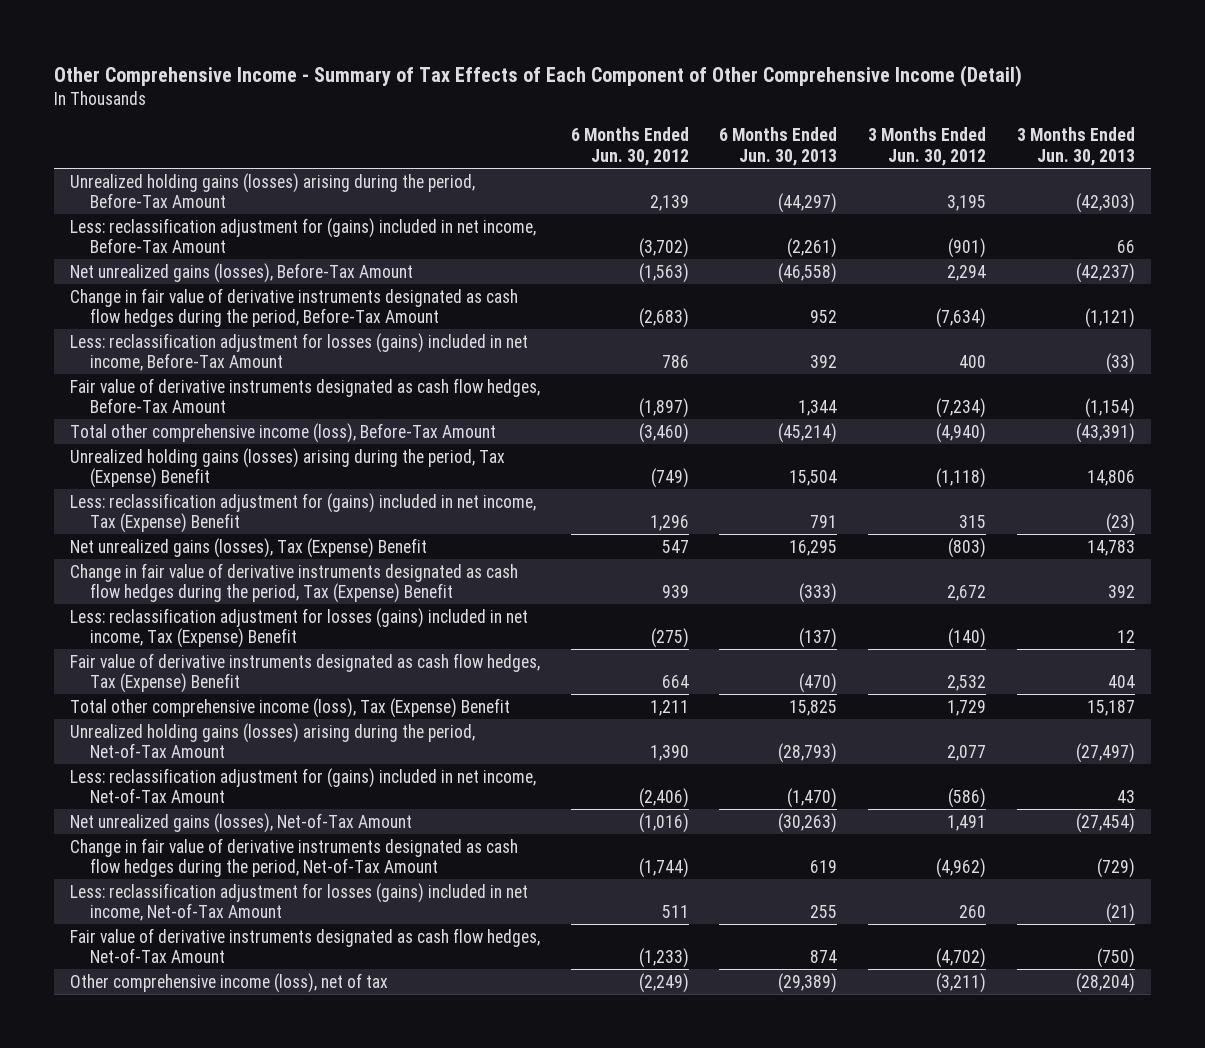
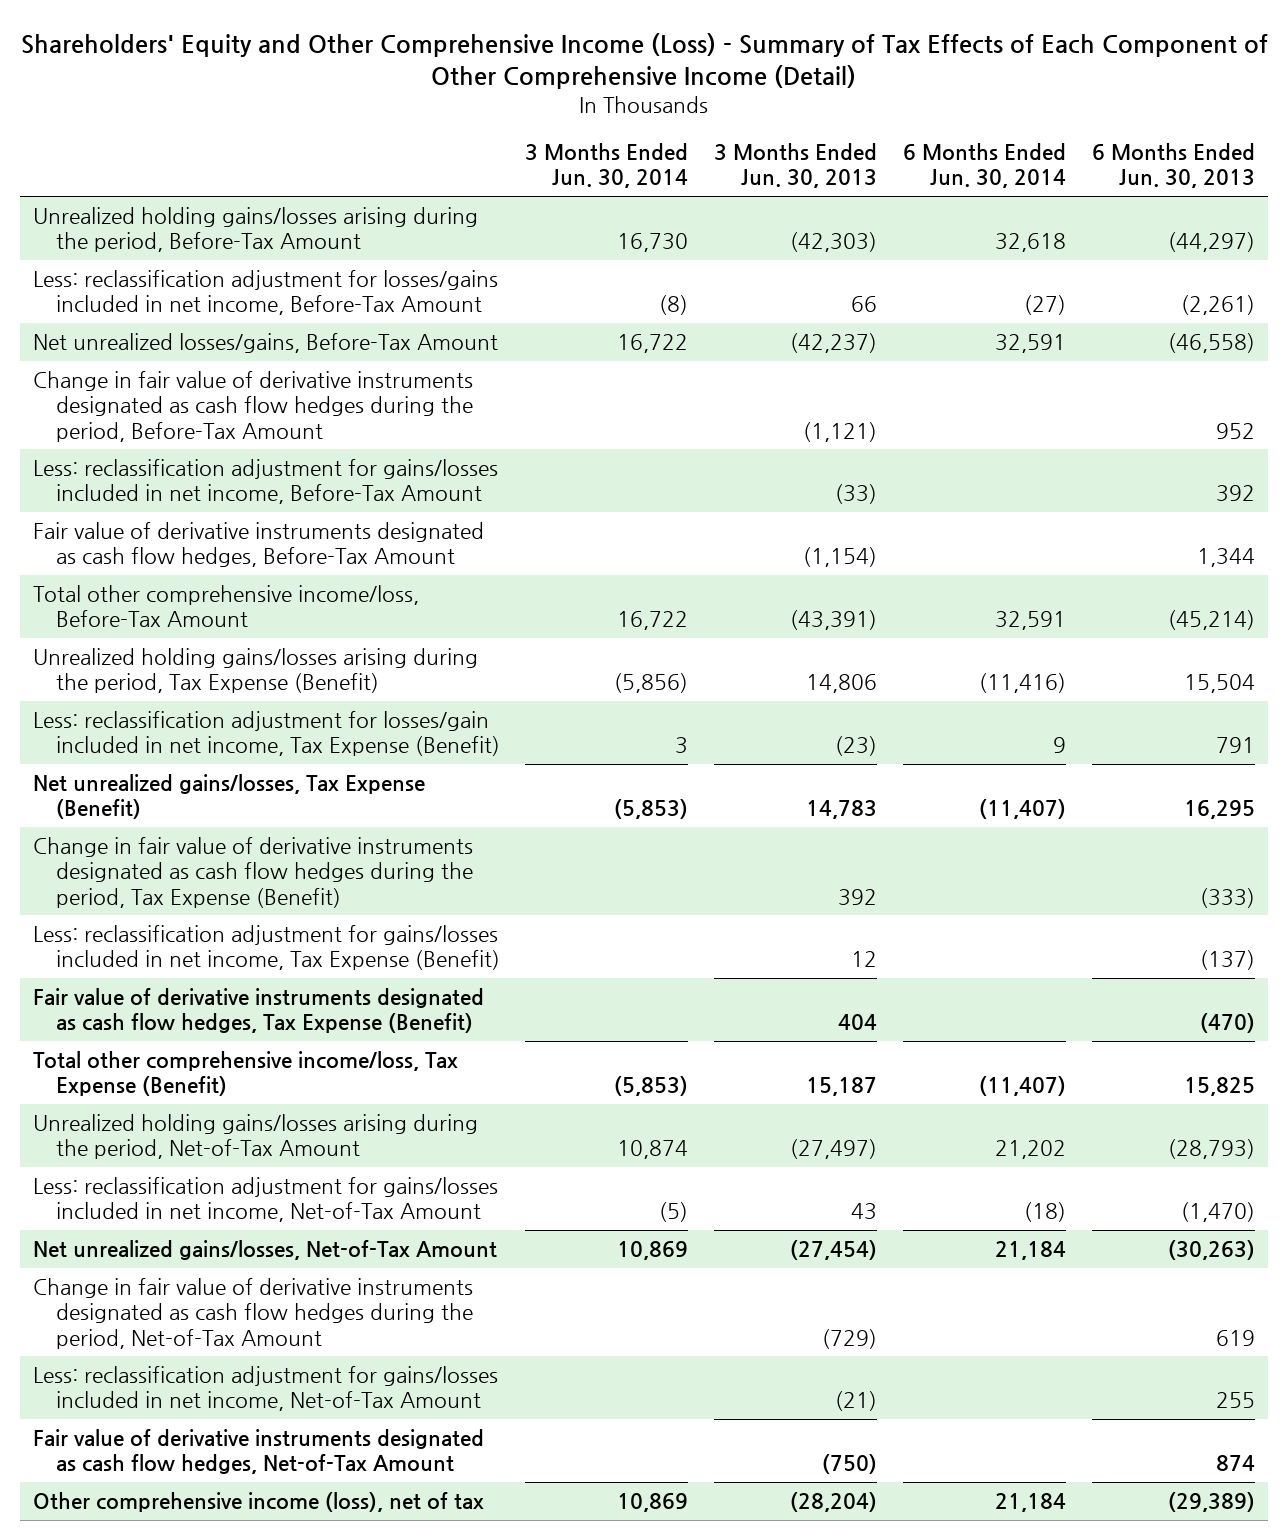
[54,64,1023,87] Other Comprehensive Income - Summary of Tax Effects of Each Component of Other Comprehensive Income (Detail) -> [21,33,1269,90] Shareholders' Equity and Other Comprehensive Income (Loss) - Summary of Tax Effects of Each Component of Other Comprehensive Income (Detail)
[570,127,689,166] 6 Months Ended Jun. 30, 2012 -> none
[868,127,987,166] 3 Months Ended Jun. 30, 2012 -> none
none -> [525,143,689,189] 3 Months Ended Jun. 30, 2014
none -> [903,143,1067,189] 6 Months Ended Jun. 30, 2014
[69,172,475,209] Unrealized holding gains (losses) arising during the period, Before-Tax Amount -> [32,207,478,253] Unrealized holding gains/losses arising during the period, Before-Tax Amount
[69,217,536,254] Less: reclassification adjustment for (gains) included in net income, Before-Tax Amount -> [32,270,498,316] Less: reclassification adjustment for losses/gains included in net income, Before-Tax Amount
[69,262,413,283] Net unrealized gains (losses), Before-Tax Amount -> [32,333,498,354] Net unrealized losses/gains, Before-Tax Amount
[69,332,528,372] Less: reclassification adjustment for losses (gains) included in net income, Before-Tax Amount -> [32,459,498,505] Less: reclassification adjustment for gains/losses included in net income, Before-Tax Amount
[69,422,496,443] Total other comprehensive income (loss), Before-Tax Amount -> [32,585,419,628] Total other comprehensive income/loss, Before-Tax Amount
[69,447,505,489] Unrealized holding gains (losses) arising during the period, Tax (Expense) Benefit -> [32,648,478,694] Unrealized holding gains/losses arising during the period, Tax Expense (Benefit)
[69,492,536,534] Less: reclassification adjustment for (gains) included in net income, Tax (Expense) Benefit -> [32,711,500,757] Less: reclassification adjustment for losses/gain included in net income, Tax Expense (Benefit)
[69,537,427,558] Net unrealized gains (losses), Tax (Expense) Benefit -> [32,774,425,820] Net unrealized gains/losses, Tax Expense (Benefit)
[69,562,518,604] Change in fair value of derivative instruments designated as cash flow hedges during the period, Tax (Expense) Benefit -> [32,837,473,908] Change in fair value of derivative instruments designated as cash flow hedges during the period, Tax Expense (Benefit)
[69,607,528,649] Less: reclassification adjustment for losses (gains) included in net income, Tax (Expense) Benefit -> [32,925,500,971] Less: reclassification adjustment for gains/losses included in net income, Tax Expense (Benefit)
[69,652,540,694] Fair value of derivative instruments designated as cash flow hedges, Tax (Expense) Benefit -> [32,988,484,1034] Fair value of derivative instruments designated as cash flow hedges, Tax Expense (Benefit)
[69,697,510,718] Total other comprehensive income (loss), Tax (Expense) Benefit -> [32,1051,458,1097] Total other comprehensive income/loss, Tax Expense (Benefit)
[69,722,475,759] Unrealized holding gains (losses) arising during the period, Net-of-Tax Amount -> [32,1114,478,1160] Unrealized holding gains/losses arising during the period, Net-of-Tax Amount
[69,767,536,804] Less: reclassification adjustment for (gains) included in net income, Net-of-Tax Amount -> [32,1177,498,1223] Less: reclassification adjustment for gains/losses included in net income, Net-of-Tax Amount
[69,812,412,833] Net unrealized gains (losses), Net-of-Tax Amount -> [32,1240,497,1261] Net unrealized gains/losses, Net-of-Tax Amount
[69,882,528,922] Less: reclassification adjustment for losses (gains) included in net income, Net-of-Tax Amount -> [32,1366,498,1412] Less: reclassification adjustment for gains/losses included in net income, Net-of-Tax Amount

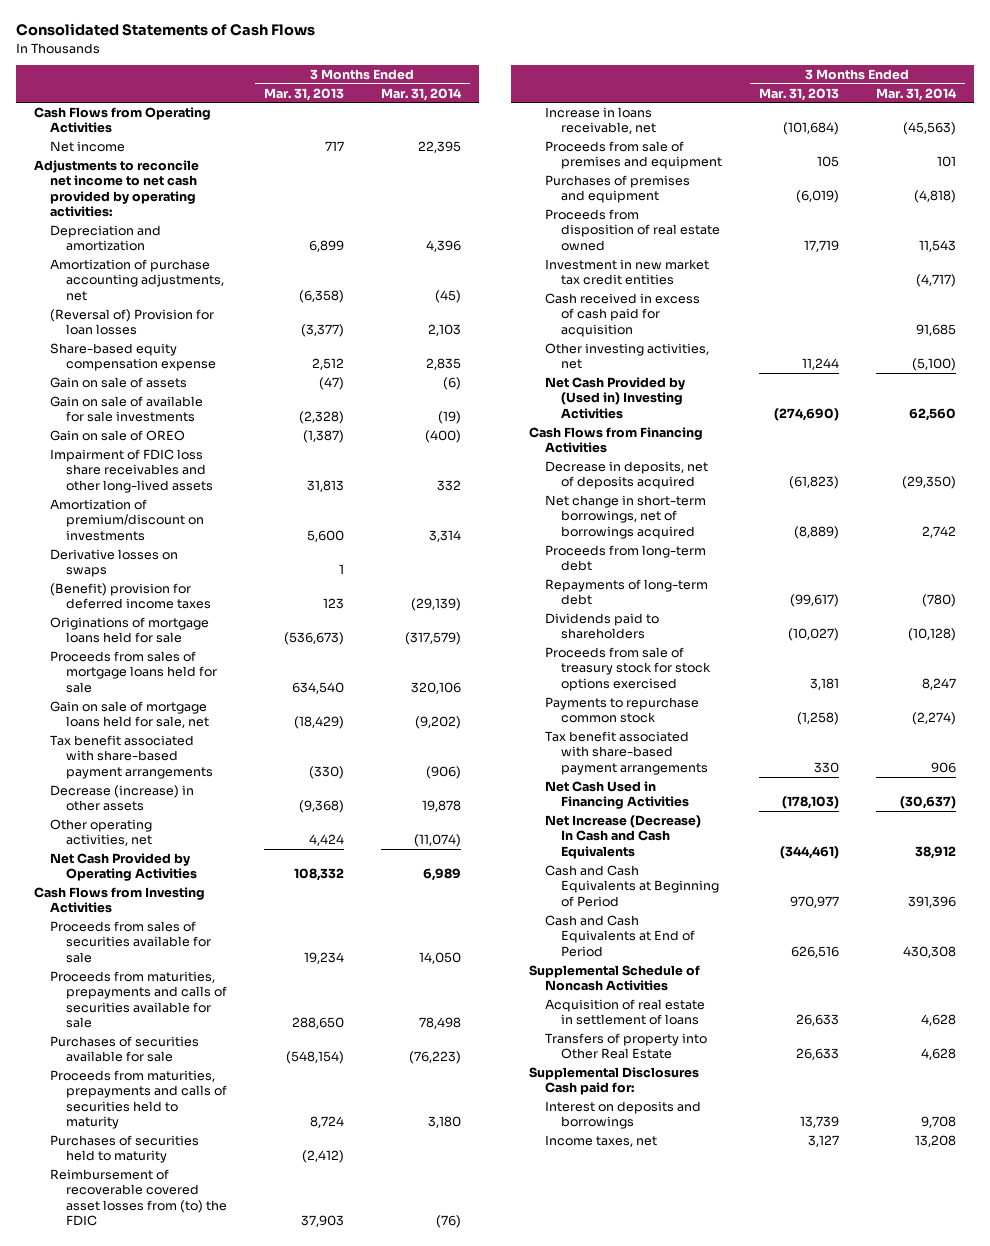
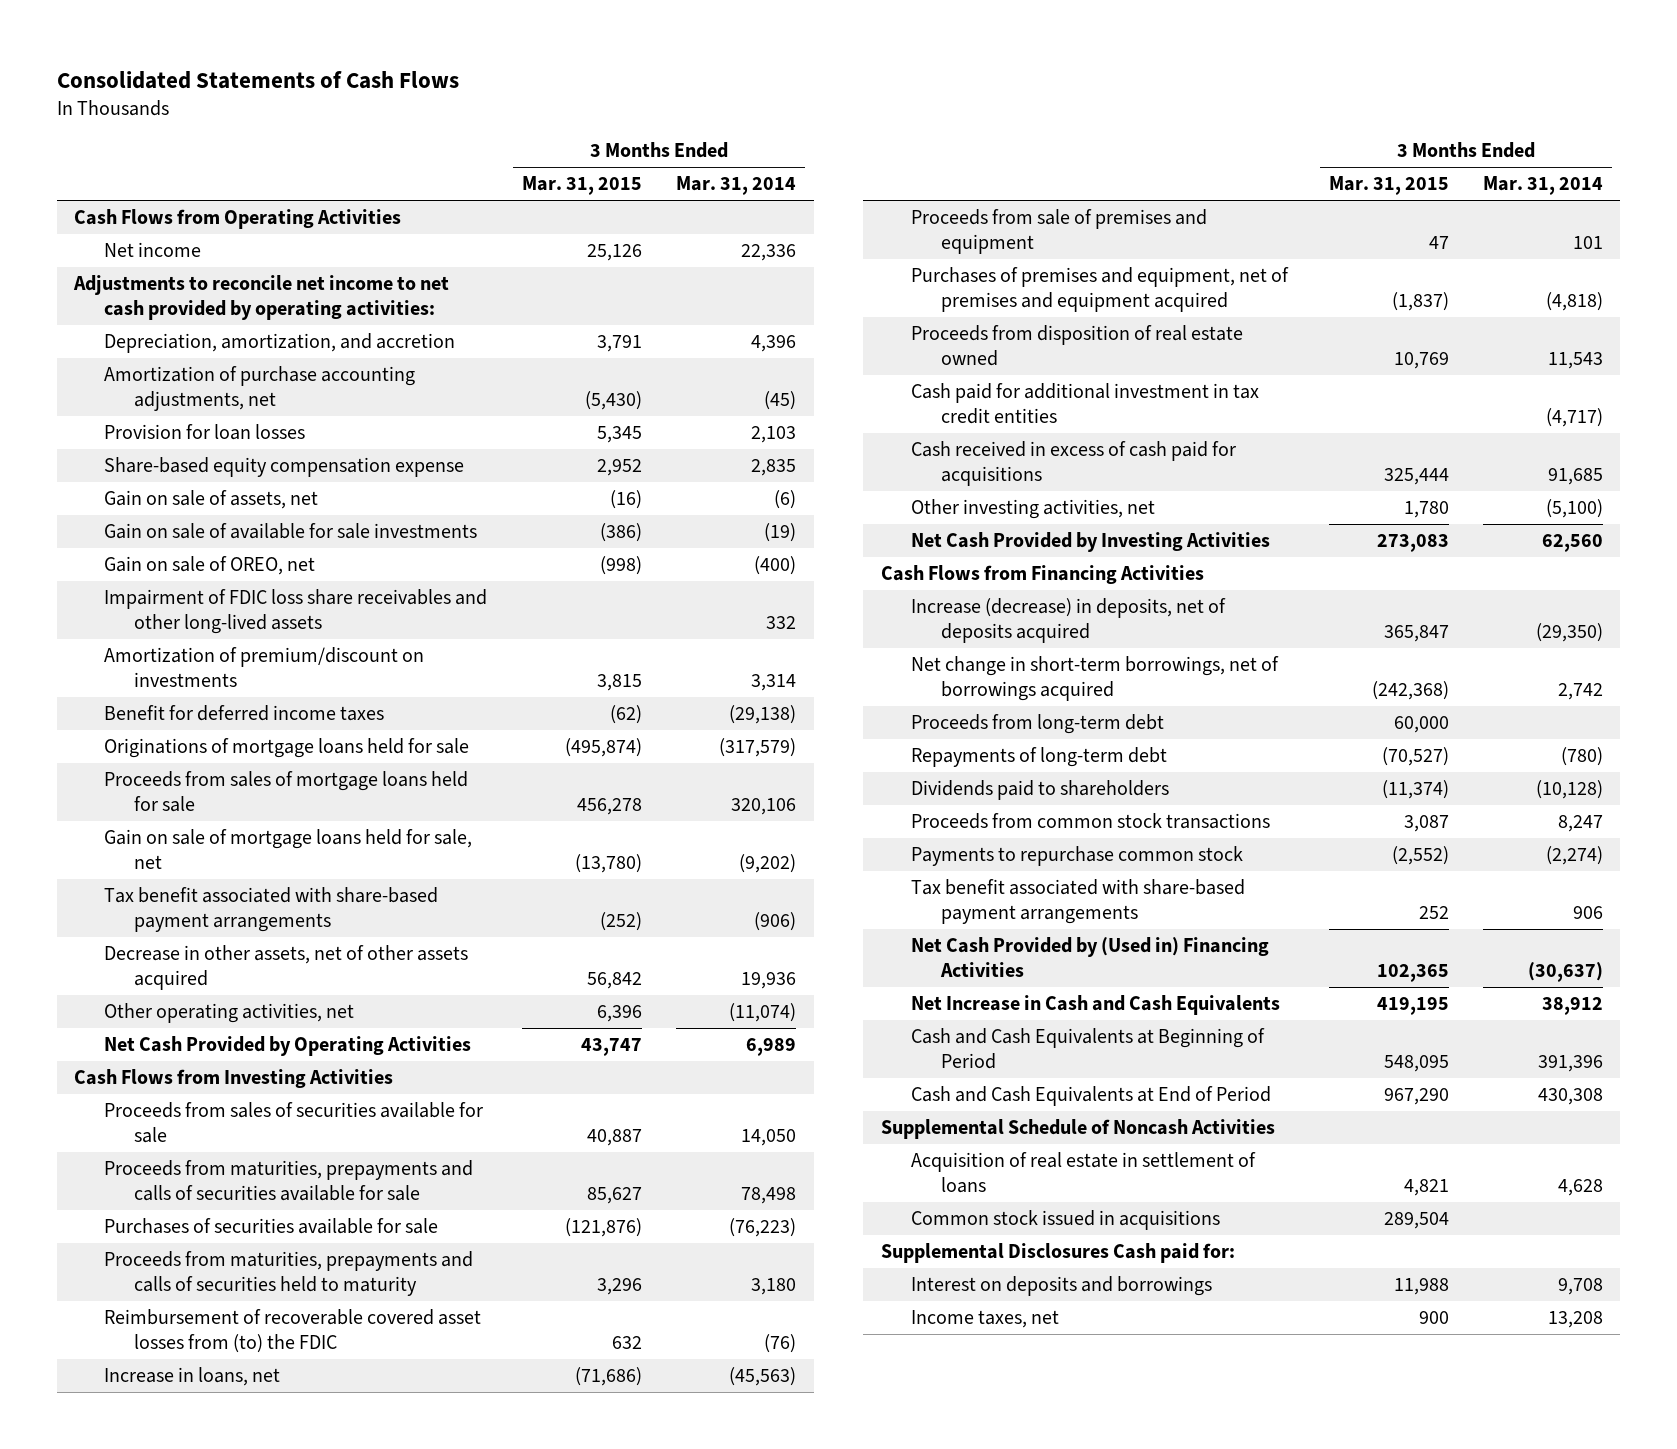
[263,87,344,101] Mar. 31, 2013 -> none
none -> [521,176,642,196] Mar. 31, 2015
[417,140,461,153] 22,395 -> [741,244,797,262] 22,336
[50,224,162,252] Depreciation and amortization -> [104,333,456,354] Depreciation, amortization, and accretion
[50,308,215,336] (Reversal of) Provision for loan losses -> [104,424,306,441] Provision for loan losses
[50,376,188,388] Gain on sale of assets -> [104,490,319,510] Gain on sale of assets, net
[50,429,186,441] Gain on sale of OREO -> [104,556,316,576] Gain on sale of OREO, net
[50,548,179,578] Derivative losses on swaps -> none
[50,582,211,610] (Benefit) provision for deferred income taxes -> [104,705,385,722] Benefit for deferred income taxes
[410,598,461,612] (29,139) -> [729,705,797,725] (29,138)
[50,784,195,812] Decrease (increase) in other assets -> [104,945,469,991] Decrease in other assets, net of other assets acquired
[421,800,461,813] 19,878 -> [741,972,797,990] 19,936
[50,1134,200,1164] Purchases of securities held to maturity -> none
[545,106,657,135] Increase in loans receivable, net -> [104,1367,281,1387] Increase in loans, net
[545,174,691,204] Purchases of premises and equipment -> [910,267,1289,313] Purchases of premises and equipment, net of premises and equipment acquired
[545,258,710,286] Investment in new market tax credit entities -> [910,383,1259,425] Cash paid for additional investment in tax credit entities
[545,292,701,337] Cash received in excess of cash paid for acquisition -> [910,441,1236,487] Cash received in excess of cash paid for acquisitions
[545,376,686,419] Net Cash Provided by (Used in) Investing Activities -> [910,532,1270,553] Net Cash Provided by Investing Activities
[545,460,709,490] Decrease in deposits, net of deposits acquired -> [910,598,1226,644] Increase (decrease) in deposits, net of deposits acquired
[545,646,712,691] Proceeds from sale of treasury stock for stock options exercised -> [910,813,1270,830] Proceeds from common stock transactions
[545,780,690,810] Net Cash Used in Financing Activities -> [910,937,1269,978] Net Cash Provided by (Used in) Financing Activities
[545,814,702,859] Net Increase (Decrease) In Cash and Cash Equivalents -> [910,995,1280,1016] Net Increase in Cash and Cash Equivalents
[545,1032,708,1060] Transfers of property into Other Real Estate -> none
none -> [910,1210,1220,1231] Common stock issued in acquisitions

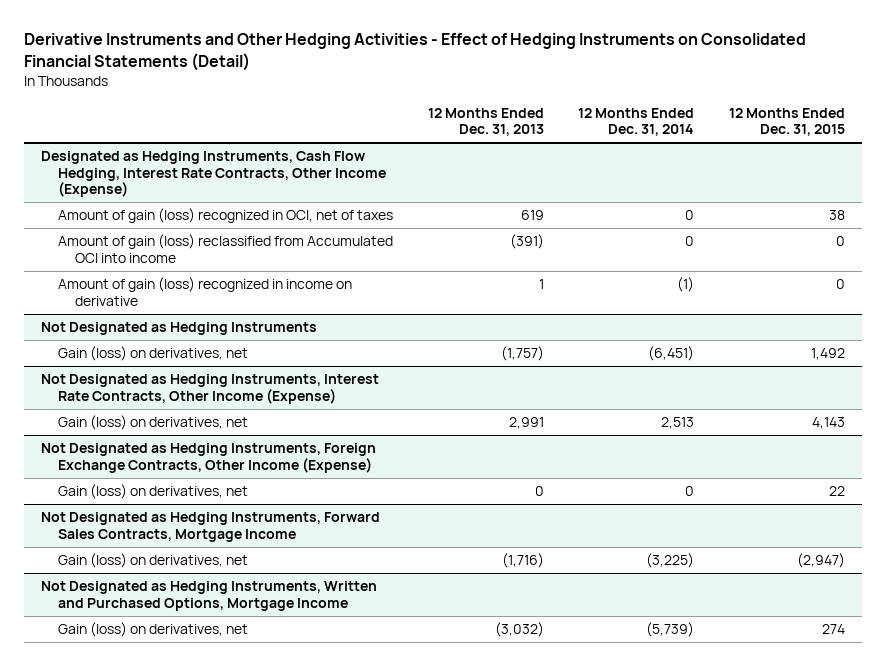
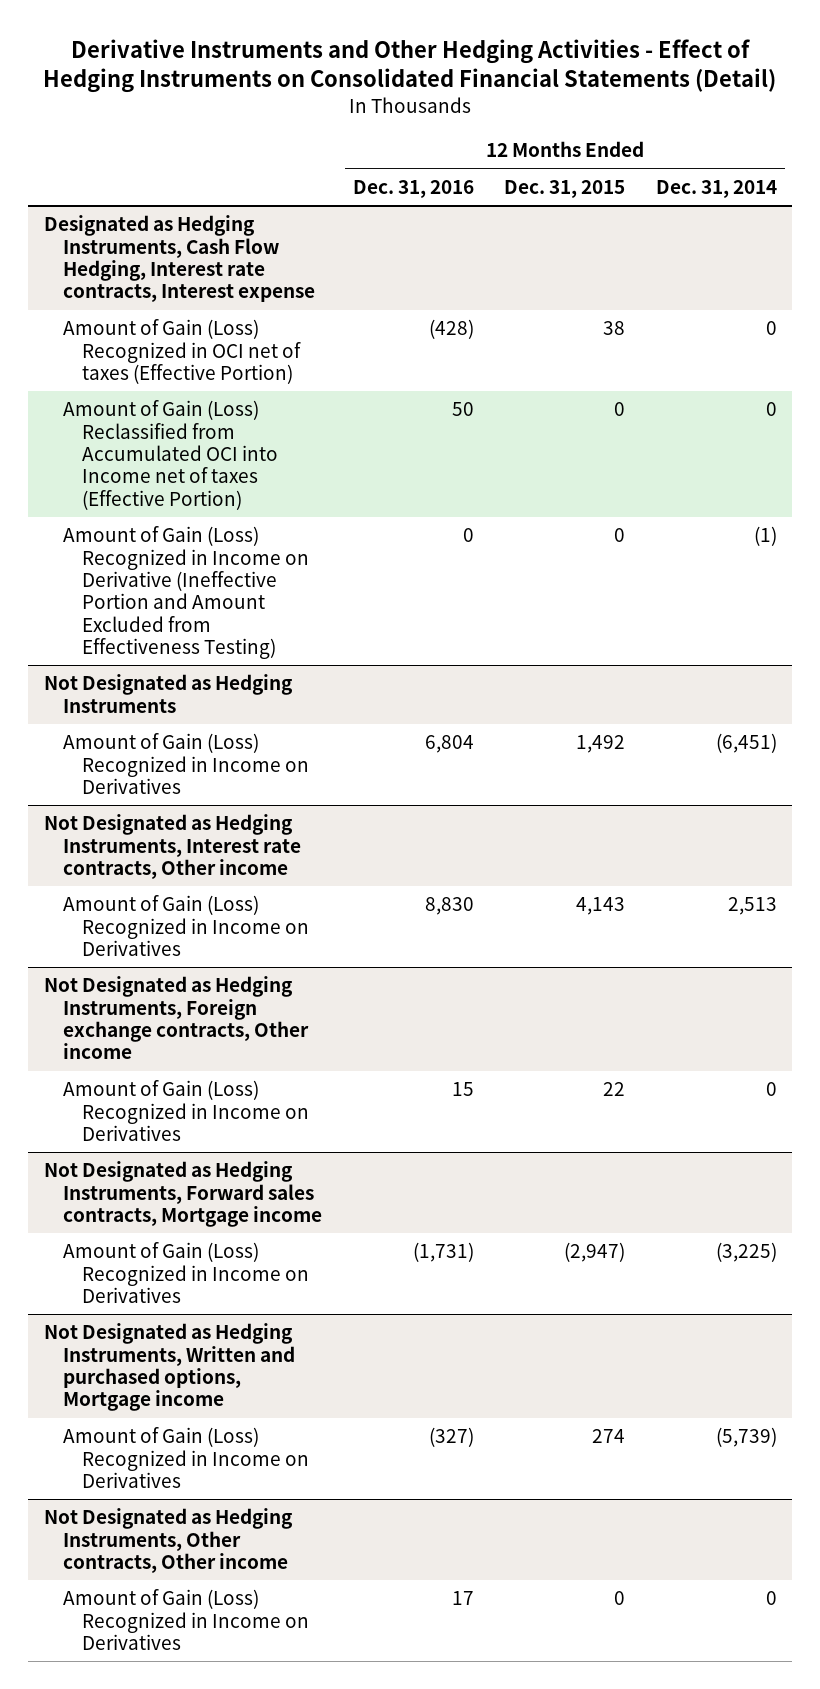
[427,107,544,137] 12 Months Ended Dec. 31, 2013 -> none
none -> [352,180,474,199] Dec. 31, 2016
[41,151,387,197] Designated as Hedging Instruments, Cash Flow Hedging, Interest Rate Contracts, Other Income (Expense) -> [43,215,315,303] Designated as Hedging Instruments, Cash Flow Hedging, Interest rate contracts, Interest expense
[58,208,394,224] Amount of gain (loss) recognized in OCI, net of taxes -> [62,319,302,384] Amount of Gain (Loss) Recognized in OCI net of taxes (Effective Portion)
[58,234,394,263] Amount of gain (loss) reclassified from Accumulated OCI into income -> [62,400,279,510] Amount of Gain (Loss) Reclassified from Accumulated OCI into Income net of taxes (Effective Portion)
[58,277,353,306] Amount of gain (loss) recognized in income on derivative -> [62,526,310,659] Amount of Gain (Loss) Recognized in Income on Derivative (Ineffective Portion and Amount Excluded from Effectiveness Testing)
[58,346,249,362] Gain (loss) on derivatives, net -> [62,733,310,794] Amount of Gain (Loss) Recognized in Income on Derivatives
[41,374,380,404] Not Designated as Hedging Instruments, Interest Rate Contracts, Other Income (Expense) -> [43,814,301,879] Not Designated as Hedging Instruments, Interest rate contracts, Other income
[58,415,249,431] Gain (loss) on derivatives, net -> [62,895,310,956] Amount of Gain (Loss) Recognized in Income on Derivatives
[41,443,377,473] Not Designated as Hedging Instruments, Foreign Exchange Contracts, Other Income (Expense) -> [43,976,309,1060] Not Designated as Hedging Instruments, Foreign exchange contracts, Other income
[58,484,249,500] Gain (loss) on derivatives, net -> [62,1080,310,1141] Amount of Gain (Loss) Recognized in Income on Derivatives
[41,512,381,542] Not Designated as Hedging Instruments, Forward Sales Contracts, Mortgage Income -> [43,1161,322,1227] Not Designated as Hedging Instruments, Forward sales contracts, Mortgage income
[58,553,249,569] Gain (loss) on derivatives, net -> [62,1242,310,1303] Amount of Gain (Loss) Recognized in Income on Derivatives
[41,581,378,611] Not Designated as Hedging Instruments, Written and Purchased Options, Mortgage Income -> [43,1323,295,1412] Not Designated as Hedging Instruments, Written and purchased options, Mortgage income
[58,622,249,638] Gain (loss) on derivatives, net -> [62,1427,310,1488] Amount of Gain (Loss) Recognized in Income on Derivatives
none -> [43,1508,293,1573] Not Designated as Hedging Instruments, Other contracts, Other income
none -> [62,1589,310,1650] Amount of Gain (Loss) Recognized in Income on Derivatives

